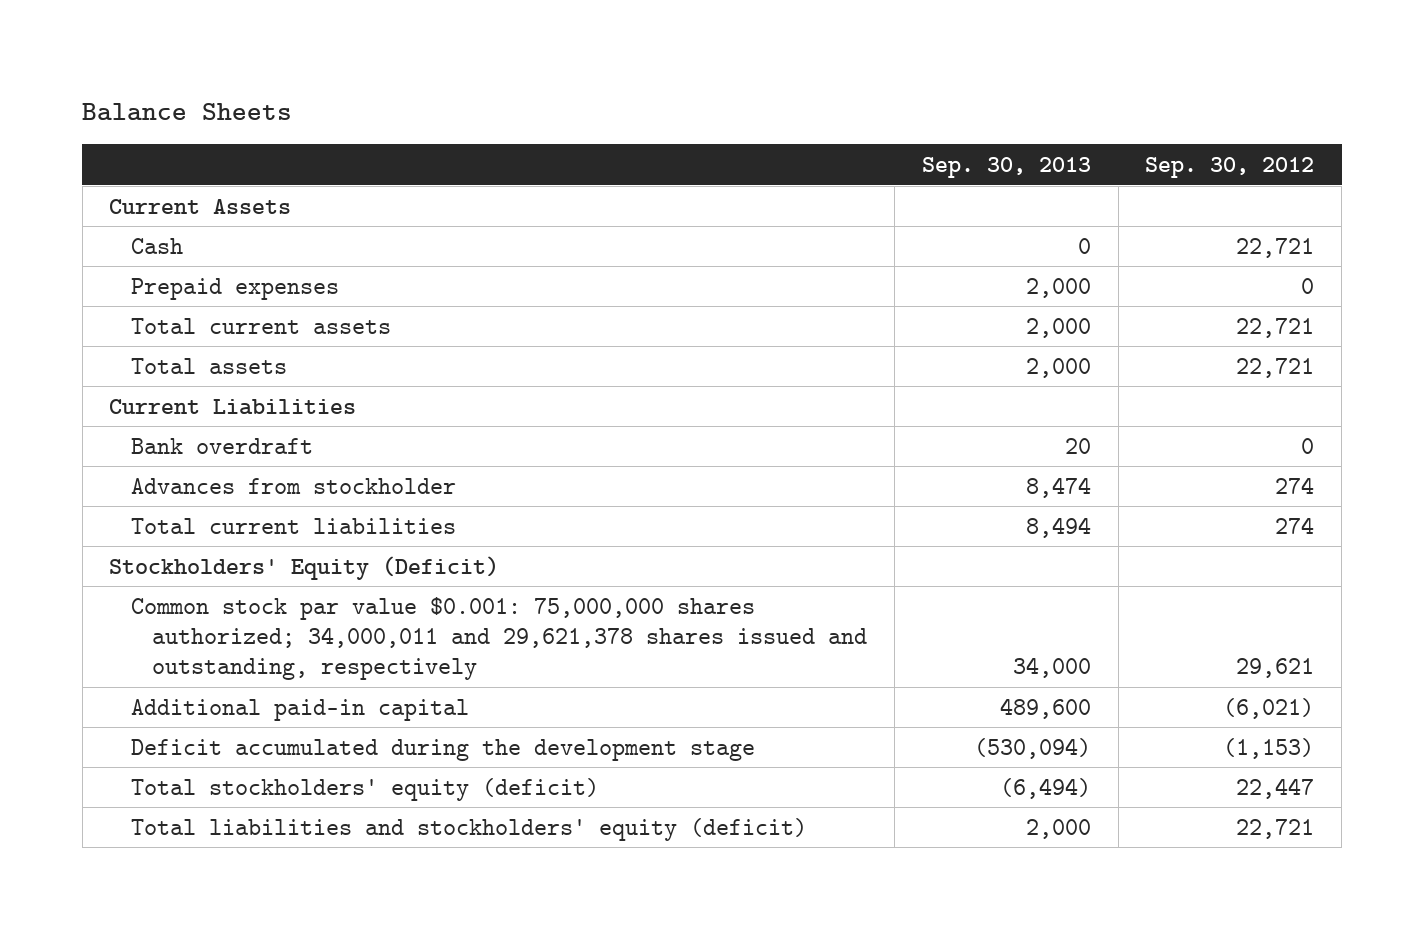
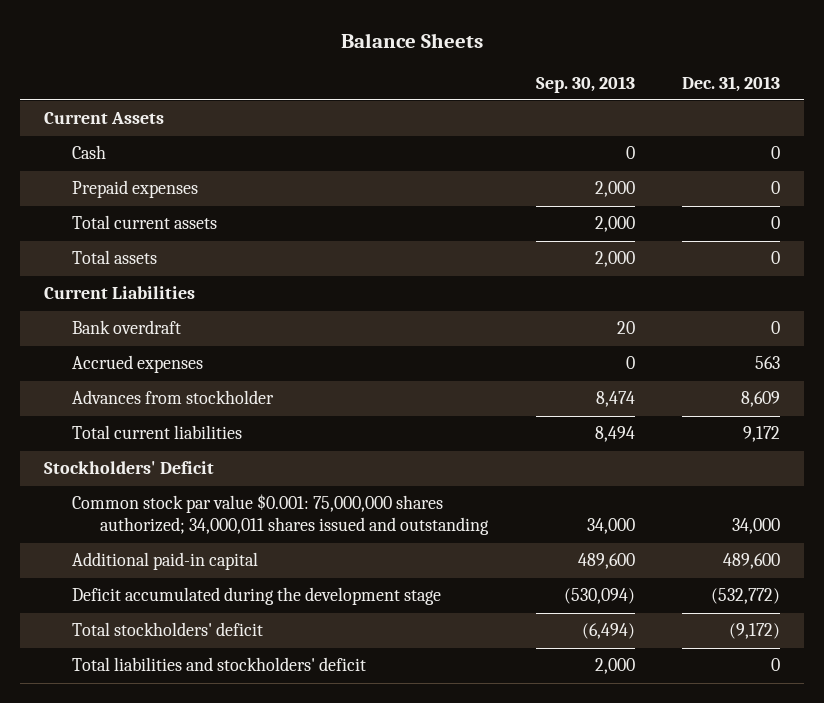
[1145,156,1315,178] Sep. 30, 2012 -> none
none -> [682,75,781,92] Dec. 31, 2013
none -> [72,355,204,374] Accrued expenses
[109,555,500,580] Stockholders' Equity (Deficit) -> [43,461,214,475] Stockholders' Deficit
[130,596,868,680] Common stock par value $0.001: 75,000,000 shares authorized; 34,000,011 and 29,621,378 shares issued and outstanding, respectively -> [72,494,490,536] Common stock par value $0.001: 75,000,000 shares authorized; 34,000,011 shares issued and outstanding
[130,777,599,801] Total stockholders' equity (deficit) -> [72,622,264,637] Total stockholders' deficit
[130,817,807,841] Total liabilities and stockholders' equity (deficit) -> [72,657,367,672] Total liabilities and stockholders' deficit

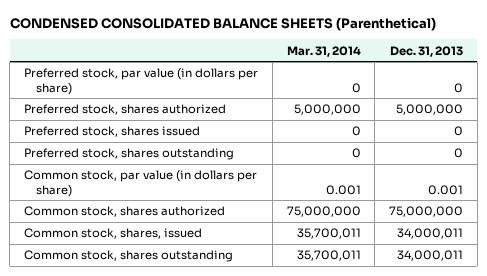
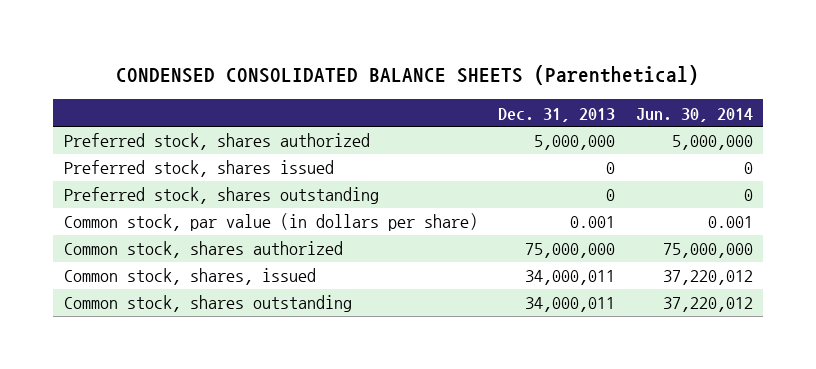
[286,45,361,57] Mar. 31, 2014 -> none
none -> [635,107,753,122] Jun. 30, 2014
[24,68,259,95] Preferred stock, par value (in dollars per share) -> none

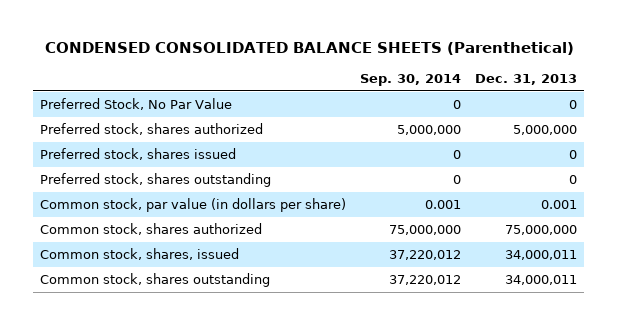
[635,107,753,122] Jun. 30, 2014 -> none
none -> [360,73,462,86] Sep. 30, 2014
none -> [40,98,233,111] Preferred Stock, No Par Value

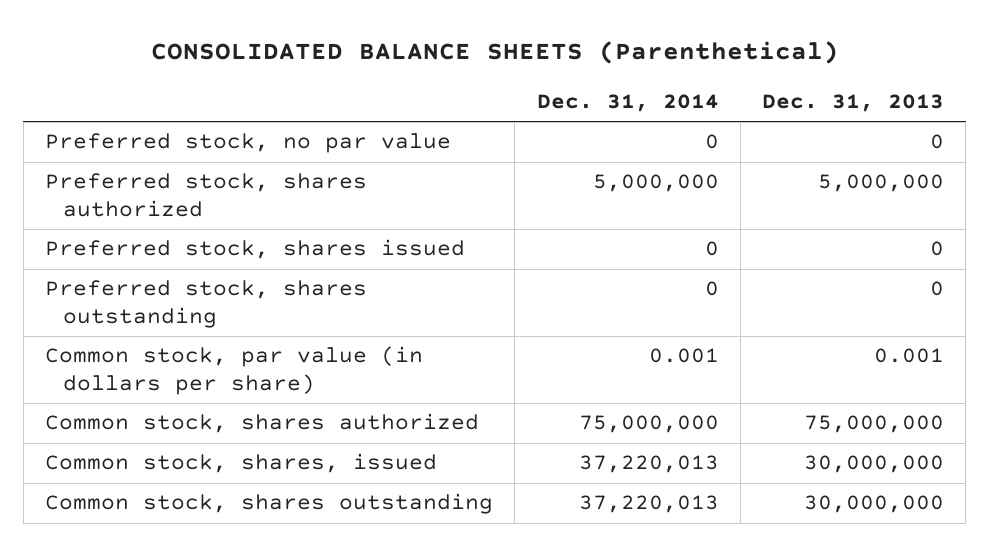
[44,41,574,55] CONDENSED CONSOLIDATED BALANCE SHEETS (Parenthetical) -> [150,40,839,64] CONSOLIDATED BALANCE SHEETS (Parenthetical)
[360,73,462,86] Sep. 30, 2014 -> none
none -> [536,93,719,112] Dec. 31, 2014
[40,98,233,111] Preferred Stock, No Par Value -> [45,133,452,154] Preferred stock, no par value
[504,250,577,261] 34,000,011 -> [803,455,944,474] 30,000,000
[504,275,577,286] 34,000,011 -> [803,495,944,514] 30,000,000

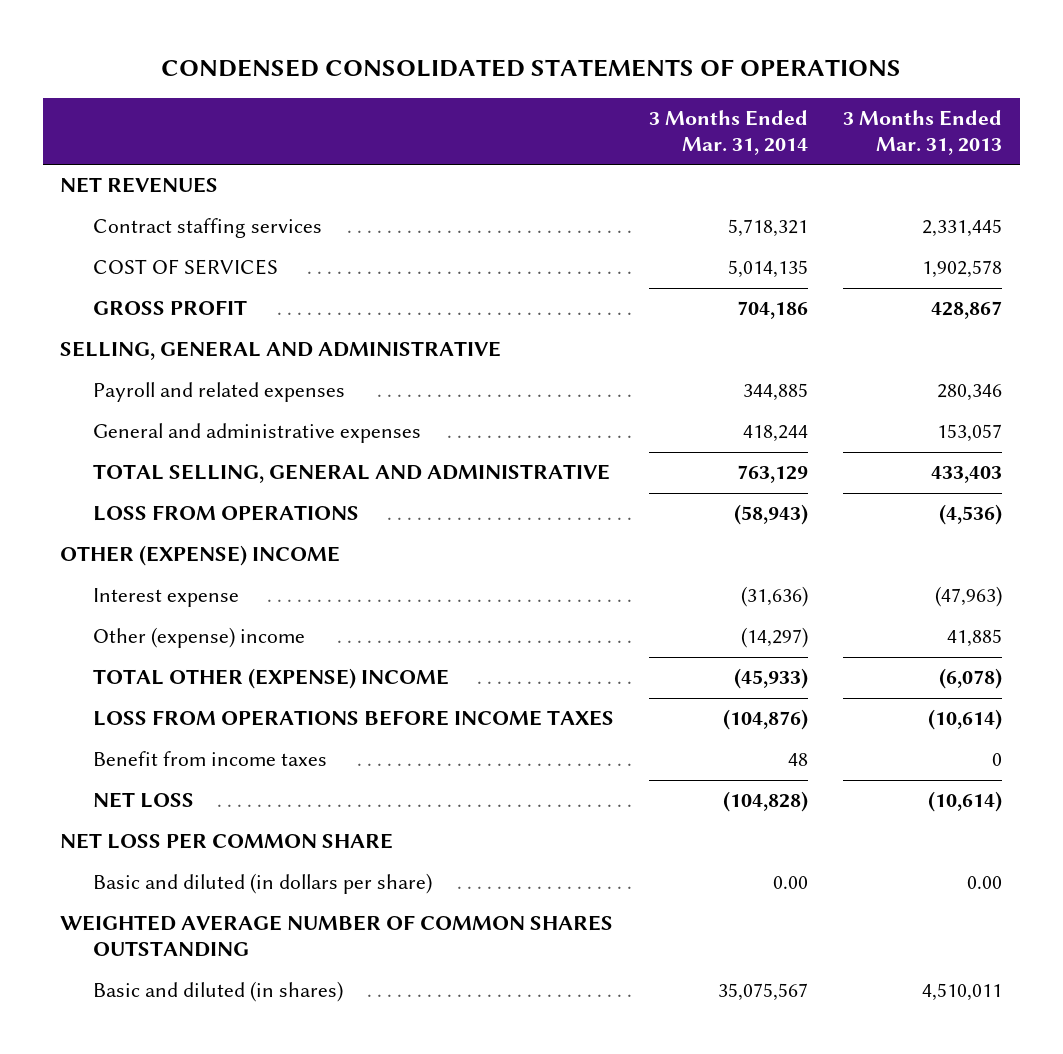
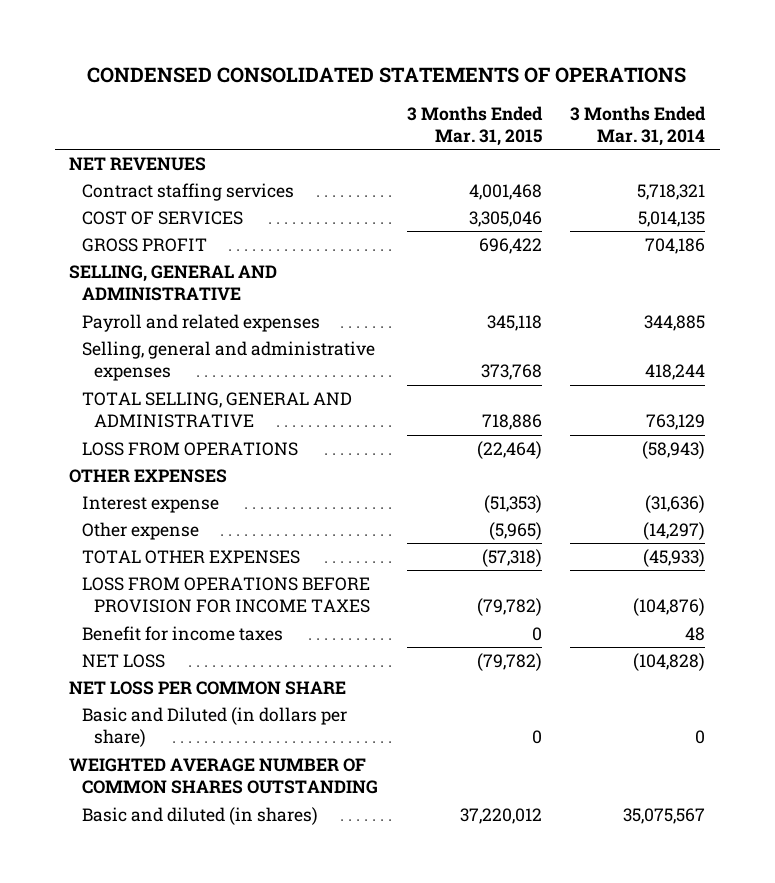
[843,110,1003,156] 3 Months Ended Mar. 31, 2013 -> none
none -> [406,105,543,147] 3 Months Ended Mar. 31, 2015
[93,423,422,444] General and administrative expenses -> [81,340,375,382] Selling, general and administrative expenses
[60,545,341,567] OTHER (EXPENSE) INCOME -> none
none -> [69,468,228,483] OTHER EXPENSES
[93,627,306,649] Other (expense) income -> [81,521,199,540] Other expense
[93,668,450,690] TOTAL OTHER (EXPENSE) INCOME -> [81,549,300,564] TOTAL OTHER EXPENSES
[93,710,615,727] LOSS FROM OPERATIONS BEFORE INCOME TAXES -> [81,576,371,614] LOSS FROM OPERATIONS BEFORE PROVISION FOR INCOME TAXES
[93,751,328,767] Benefit from income taxes -> [81,625,283,641] Benefit for income taxes
[93,873,433,895] Basic and diluted (in dollars per share) -> [81,706,347,748] Basic and Diluted (in dollars per share)
[773,876,809,890] 0.00 -> [695,730,706,745] 0

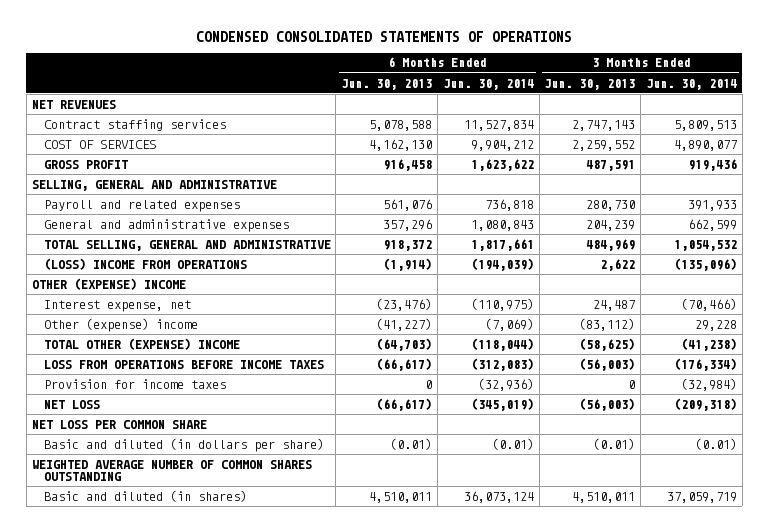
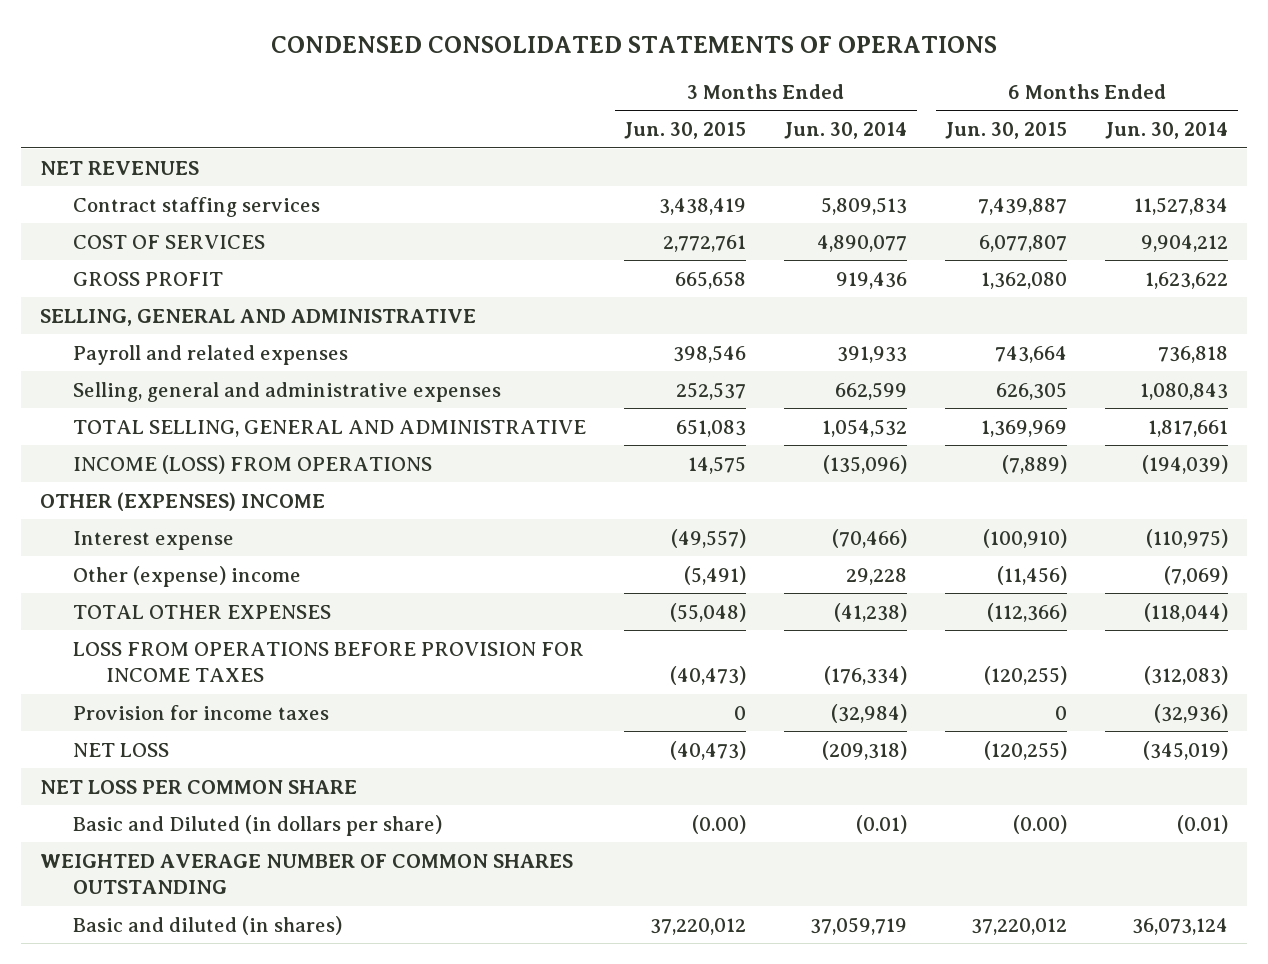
[341,78,433,90] Jun. 30, 2013 -> none
[544,78,636,90] Jun. 30, 2013 -> none
none -> [624,122,747,140] Jun. 30, 2015
none -> [945,122,1068,140] Jun. 30, 2015
[43,218,289,232] General and administrative expenses -> [72,381,501,402] Selling, general and administrative expenses
[43,257,247,270] (LOSS) INCOME FROM OPERATIONS -> [72,454,432,474] INCOME (LOSS) FROM OPERATIONS
[31,277,186,290] OTHER (EXPENSE) INCOME -> [39,491,325,511] OTHER (EXPENSES) INCOME
[43,299,191,312] Interest expense, net -> [72,530,234,550] Interest expense
[43,337,240,350] TOTAL OTHER (EXPENSE) INCOME -> [72,604,331,619] TOTAL OTHER EXPENSES
[43,359,324,369] LOSS FROM OPERATIONS BEFORE INCOME TAXES -> [72,641,584,683] LOSS FROM OPERATIONS BEFORE PROVISION FOR INCOME TAXES
[43,437,324,452] Basic and diluted (in dollars per share) -> [72,814,442,836] Basic and Diluted (in dollars per share)

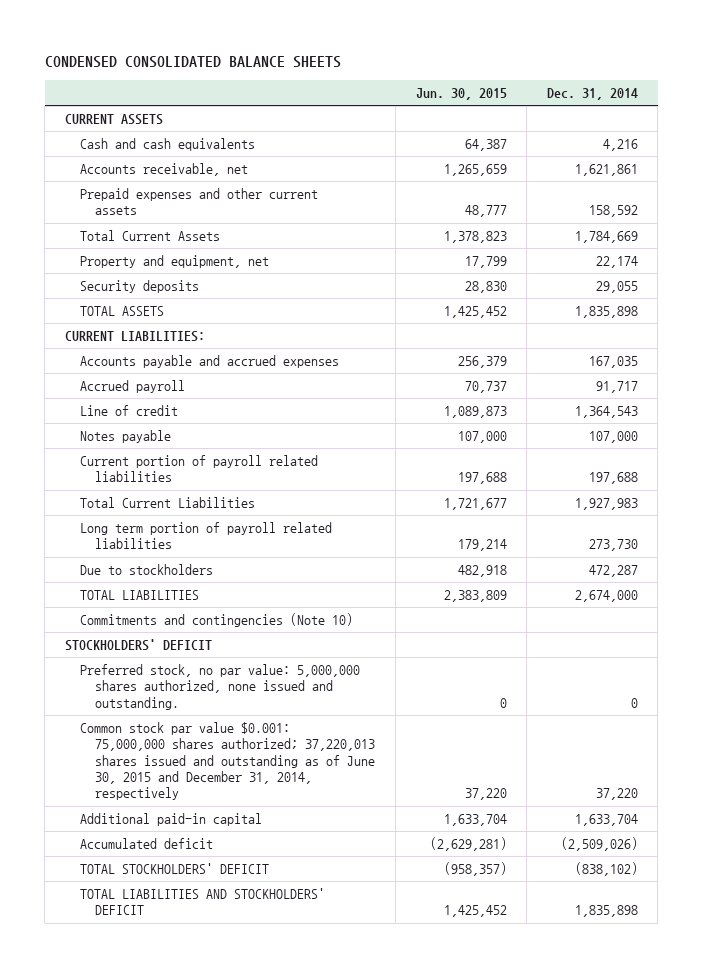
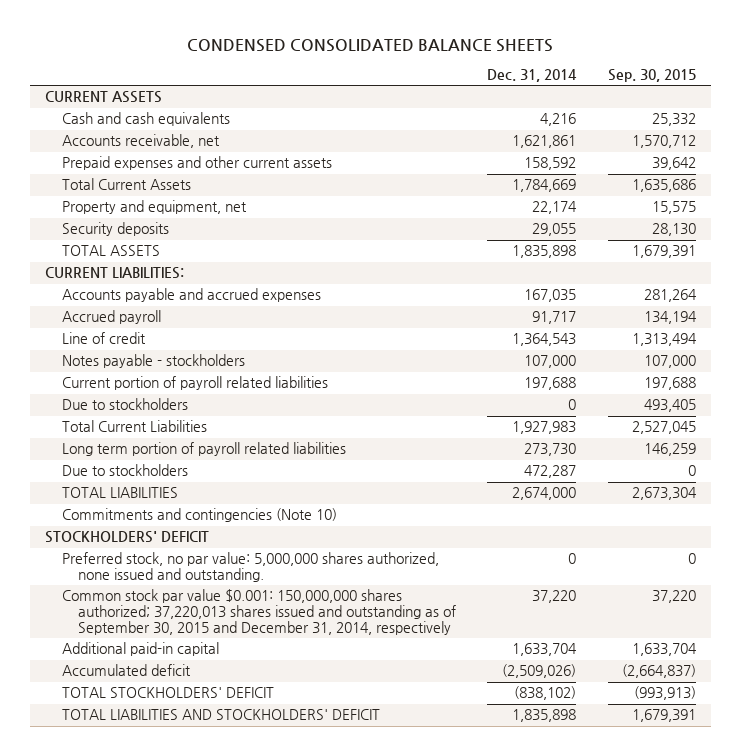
[415,88,507,101] Jun. 30, 2015 -> none
none -> [607,69,696,83] Sep. 30, 2015
[80,430,172,444] Notes payable -> [61,354,245,369] Notes payable - stockholders
none -> [61,398,188,411] Due to stockholders
[80,722,376,801] Common stock par value $0.001: 75,000,000 shares authorized; 37,220,013 shares issued and outstanding as of June 30, 2015 and December 31, 2014, respectively -> [61,589,457,636] Common stock par value $0.001: 150,000,000 shares authorized; 37,220,013 shares issued and outstanding as of September 30, 2015 and December 31, 2014, respectively

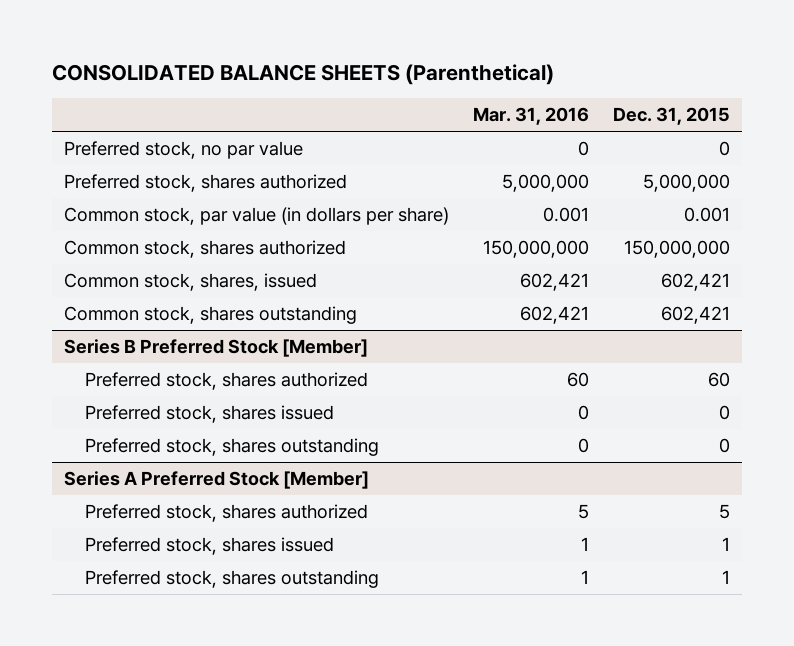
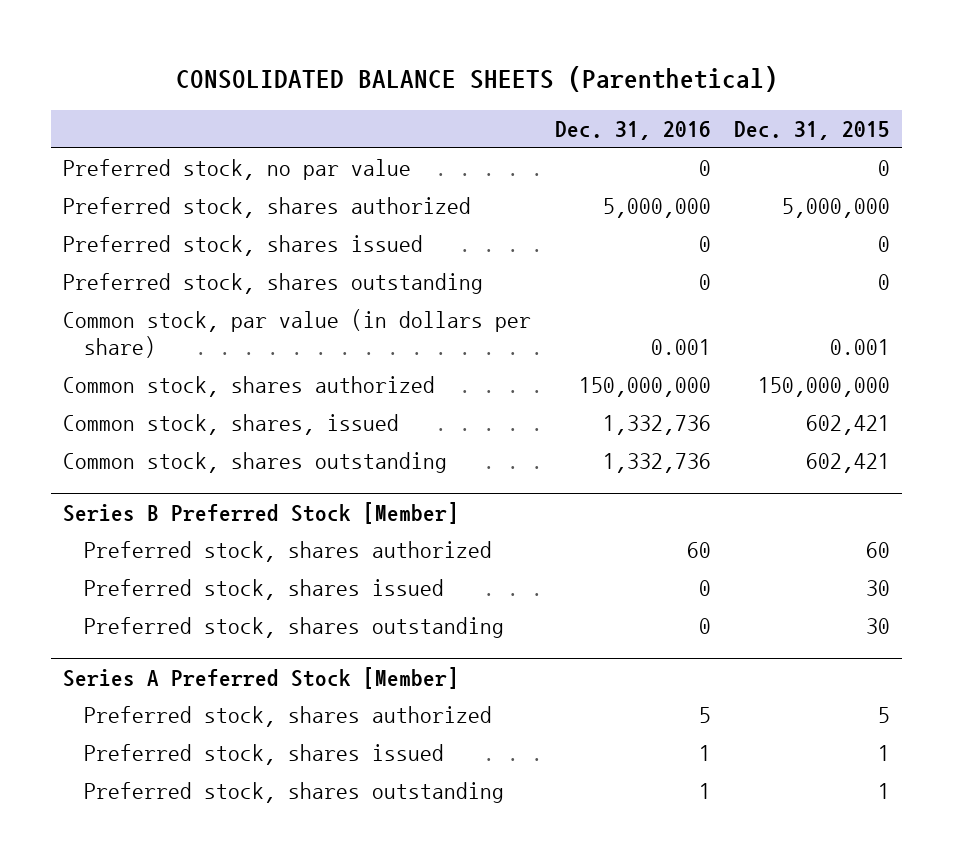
[473,107,590,126] Mar. 31, 2016 -> none
none -> [554,121,711,141] Dec. 31, 2016
none -> [63,235,424,257] Preferred stock, shares issued
none -> [63,273,484,295] Preferred stock, shares outstanding
[719,404,731,420] 0 -> [866,580,891,597] 30
[719,437,731,453] 0 -> [866,618,891,635] 30

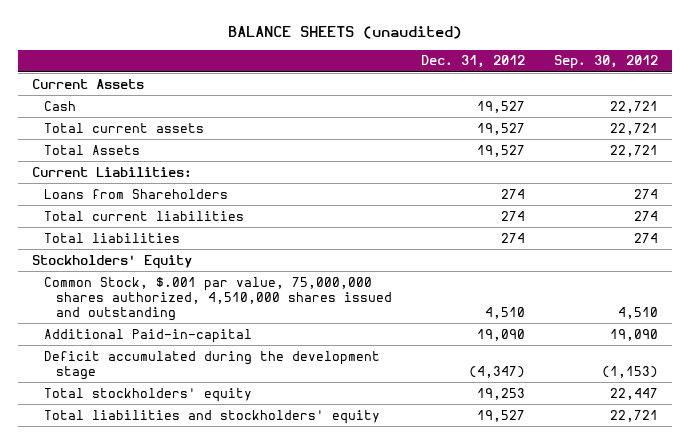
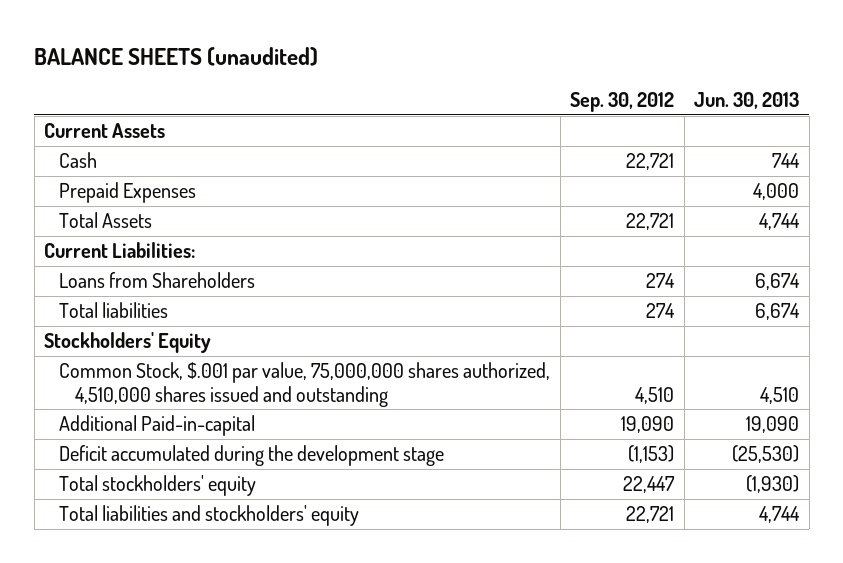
[420,55,525,69] Dec. 31, 2012 -> none
none -> [694,92,800,110] Jun. 30, 2013
[44,122,205,133] Total current assets -> none
none -> [59,182,197,204] Prepaid Expenses
[44,210,245,221] Total current liabilities -> none

